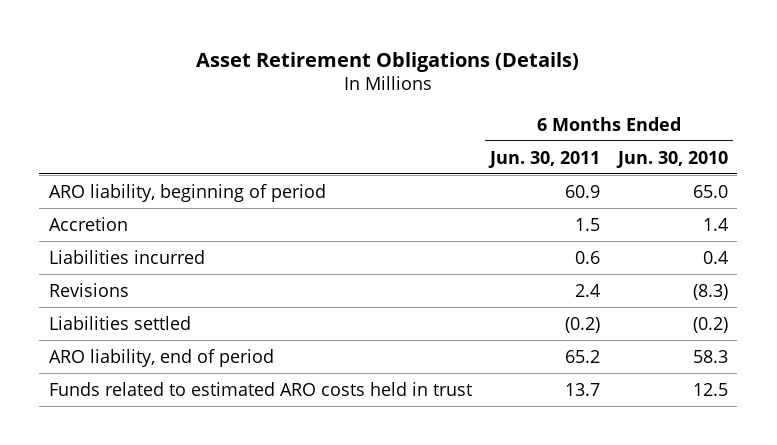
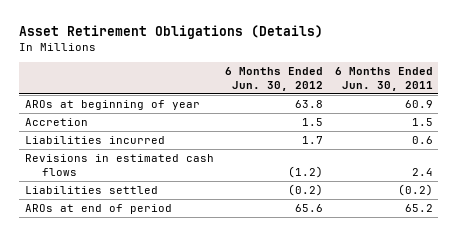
[616,150,729,168] Jun. 30, 2010 -> none
none -> [225,67,324,92] 6 Months Ended Jun. 30, 2012
[48,183,326,202] ARO liability, beginning of period -> none
none -> [24,99,200,110] AROs at beginning of year
[48,282,129,297] Revisions -> [24,153,214,176] Revisions in estimated cash flows
[48,381,472,396] Funds related to estimated ARO costs held in trust -> none
[48,348,274,367] ARO liability, end of period -> [24,203,172,214] AROs at end of period

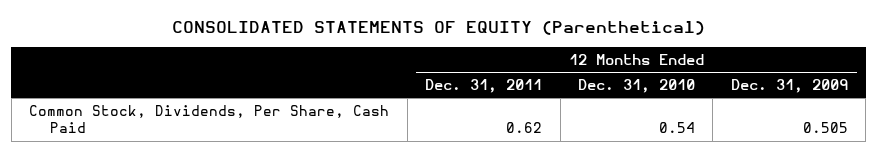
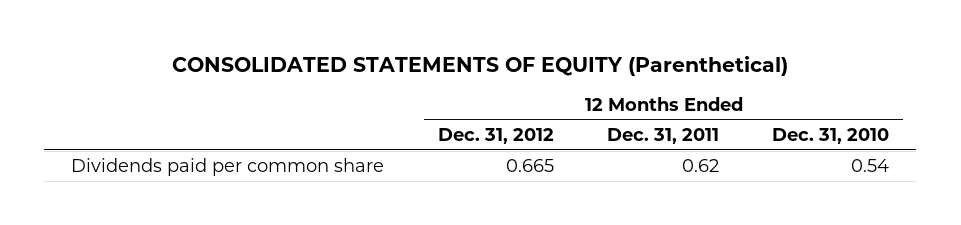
[730,79,848,94] Dec. 31, 2009 -> none
none -> [437,128,554,145] Dec. 31, 2012
[29,104,390,134] Common Stock, Dividends, Per Share, Cash Paid -> [71,158,385,177] Dividends paid per common share

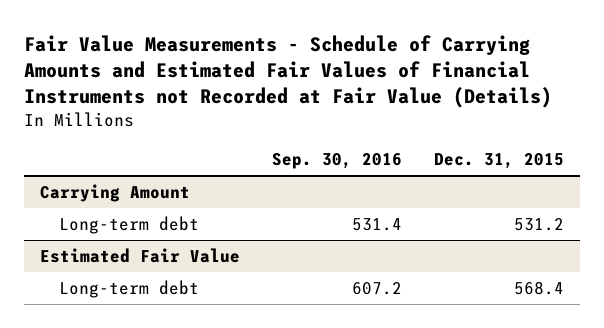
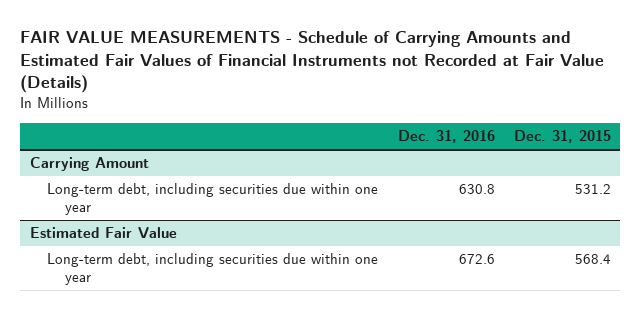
[24,34,553,109] Fair Value Measurements - Schedule of Carrying Amounts and Estimated Fair Values of Financial Instruments not Recorded at Fair Value (Details) -> [19,30,604,94] FAIR VALUE MEASUREMENTS - Schedule of Carrying Amounts and Estimated Fair Values of Financial Instruments not Recorded at Fair Value (Details)
[272,153,403,170] Sep. 30, 2016 -> none
none -> [397,130,495,144] Dec. 31, 2016
[59,216,200,235] Long-term debt -> [47,183,379,216] Long-term debt, including securities due within one year
[59,280,200,299] Long-term debt -> [47,253,379,286] Long-term debt, including securities due within one year

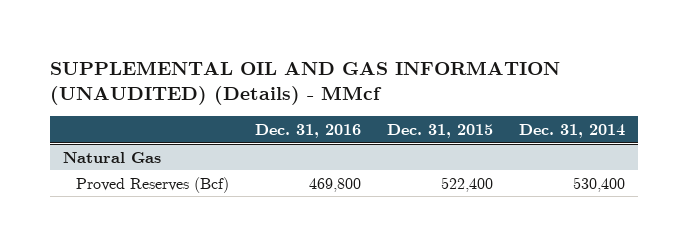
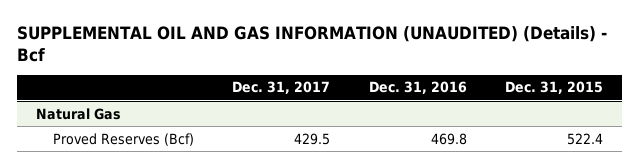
[50,61,561,106] SUPPLEMENTAL OIL AND GAS INFORMATION (UNAUDITED) (Details) - MMcf -> [16,25,607,62] SUPPLEMENTAL OIL AND GAS INFORMATION (UNAUDITED) (Details) - Bcf
[518,124,625,139] Dec. 31, 2014 -> none
none -> [232,81,331,95] Dec. 31, 2017
[308,177,361,192] 469,800 -> [430,132,467,145] 469.8
[440,176,493,192] 522,400 -> [566,132,603,145] 522.4

